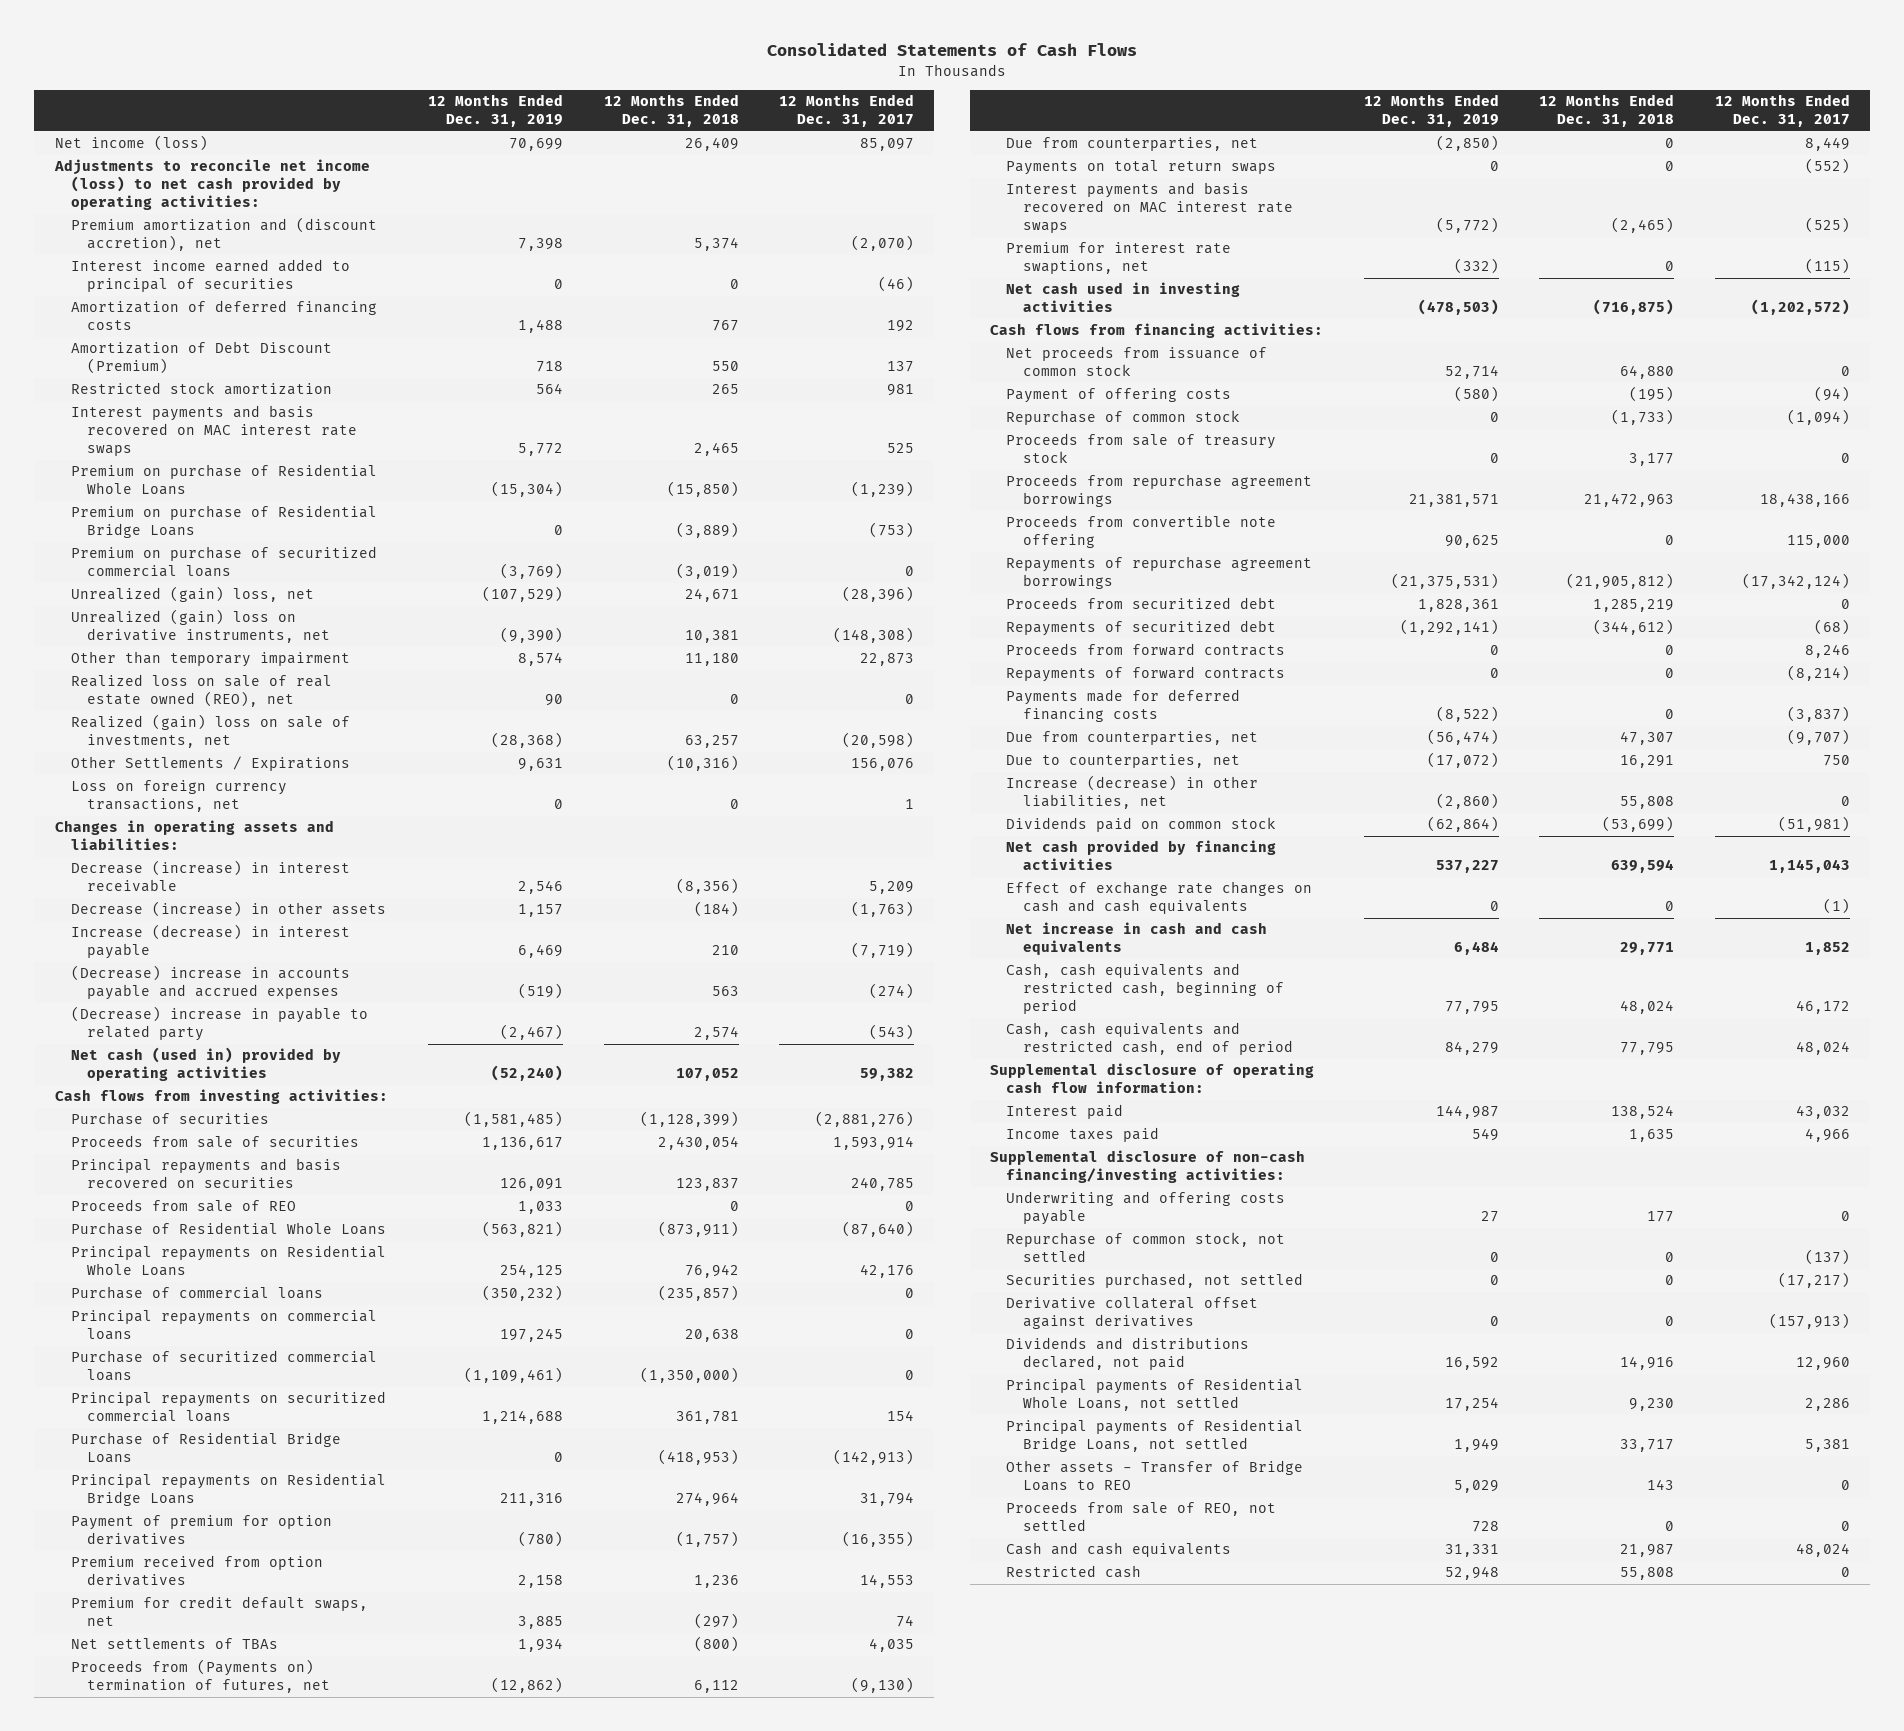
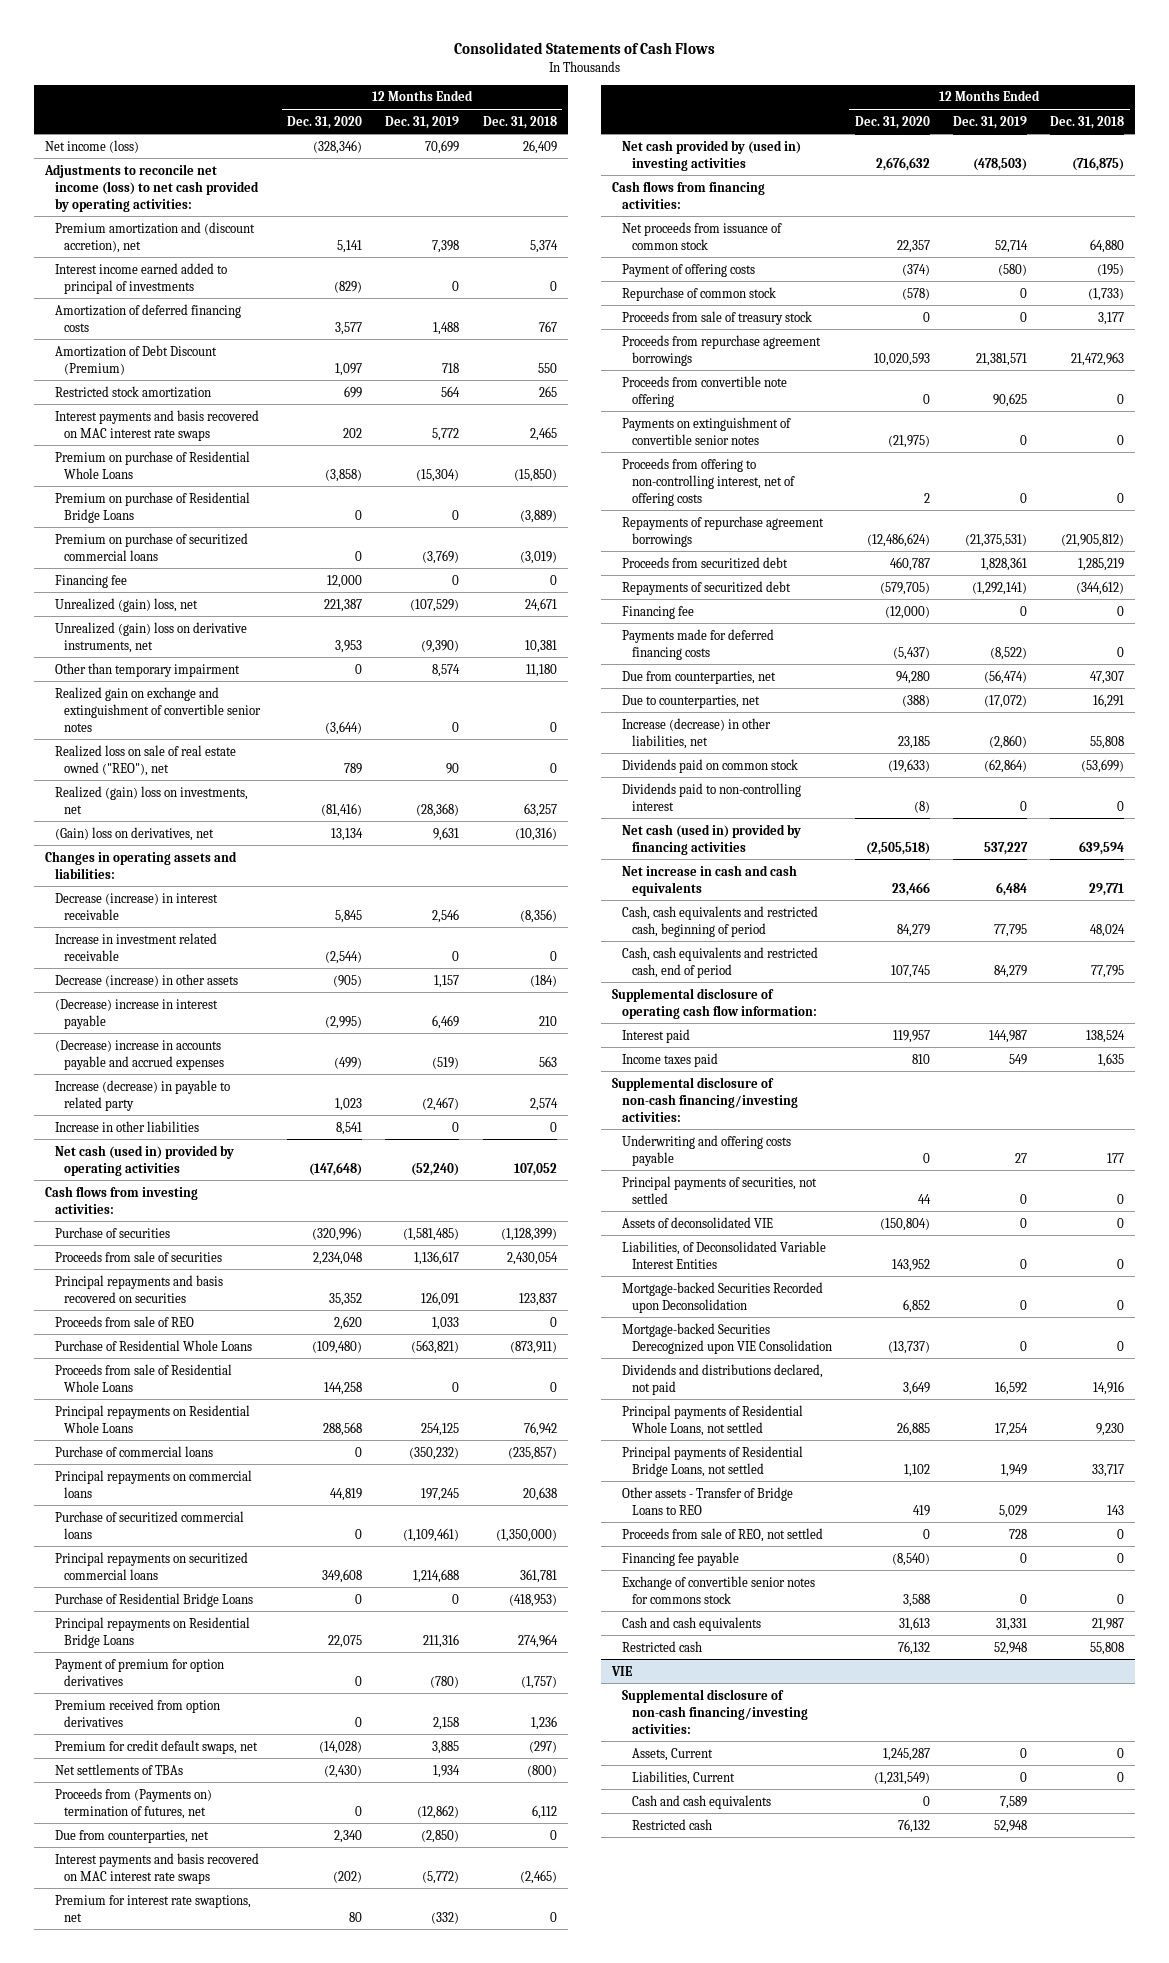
[779,94,915,128] 12 Months Ended Dec. 31, 2017 -> none
none -> [287,115,363,129] Dec. 31, 2020
[70,259,350,293] Interest income earned added to principal of securities -> [54,262,227,294] Interest income earned added to principal of investments
none -> [54,574,127,588] Financing fee
[70,780,287,813] Loss on foreign currency transactions, net -> none
none -> [54,686,262,732] Realized gain on exchange and extinguishment of convertible senior notes
[70,674,332,708] Realized loss on sale of real estate owned (REO), net -> [54,744,236,776] Realized loss on sale of real estate owned ("REO"), net
[70,714,350,749] Realized (gain) loss on sale of investments, net -> [54,785,248,814] Realized (gain) loss on investments, net
[70,756,350,772] Other Settlements / Expirations -> [54,826,214,841] (Gain) loss on derivatives, net
none -> [54,932,217,961] Increase in investment related receivable
[70,924,350,960] Increase (decrease) in interest payable -> [54,998,218,1029] (Decrease) increase in interest payable
[70,1006,368,1042] (Decrease) increase in payable to related party -> [54,1079,230,1111] Increase (decrease) in payable to related party
none -> [54,1120,199,1132] Increase in other liabilities
none -> [54,1363,232,1392] Proceeds from sale of Residential Whole Loans
[1006,160,1277,176] Payments on total return swaps -> none
[1006,282,1241,313] Net cash used in investing activities -> [622,139,802,171] Net cash provided by (used in) investing activities
none -> [622,416,792,445] Payments on extinguishment of convertible senior notes
none -> [622,457,795,506] Proceeds from offering to non-controlling interest, net of offering costs
[1006,643,1286,657] Proceeds from forward contracts -> none
[1006,666,1286,683] Repayments of forward contracts -> none
none -> [622,605,695,619] Financing fee
[1006,881,1313,915] Effect of exchange rate changes on cash and cash equivalents -> none
none -> [622,782,802,811] Dividends paid to non-controlling interest
[1006,840,1277,871] Net cash provided by financing activities -> [622,823,802,855] Net cash (used in) provided by financing activities
[1006,1273,1304,1289] Securities purchased, not settled -> none
[1006,1297,1259,1330] Derivative collateral offset against derivatives -> none
[1006,1232,1286,1263] Repurchase of common stock, not settled -> [622,1175,818,1204] Principal payments of securities, not settled
none -> [622,1216,774,1228] Assets of deconsolidated VIE
none -> [622,1240,827,1269] Liabilities, of Deconsolidated Variable Interest Entities
none -> [622,1281,824,1313] Mortgage-backed Securities Recorded upon Deconsolidation
none -> [622,1322,832,1354] Mortgage-backed Securities Derecognized upon VIE Consolidation
none -> [622,1551,740,1566] Financing fee payable
none -> [622,1575,816,1604] Exchange of convertible senior notes for commons stock
none -> [611,1665,633,1676] VIE
none -> [622,1688,808,1734] Supplemental disclosure of non-cash financing/investing activities:
none -> [631,1747,713,1761] Assets, Current
none -> [631,1770,735,1785] Liabilities, Current
none -> [631,1794,771,1809] Cash and cash equivalents
none -> [631,1818,712,1830] Restricted cash

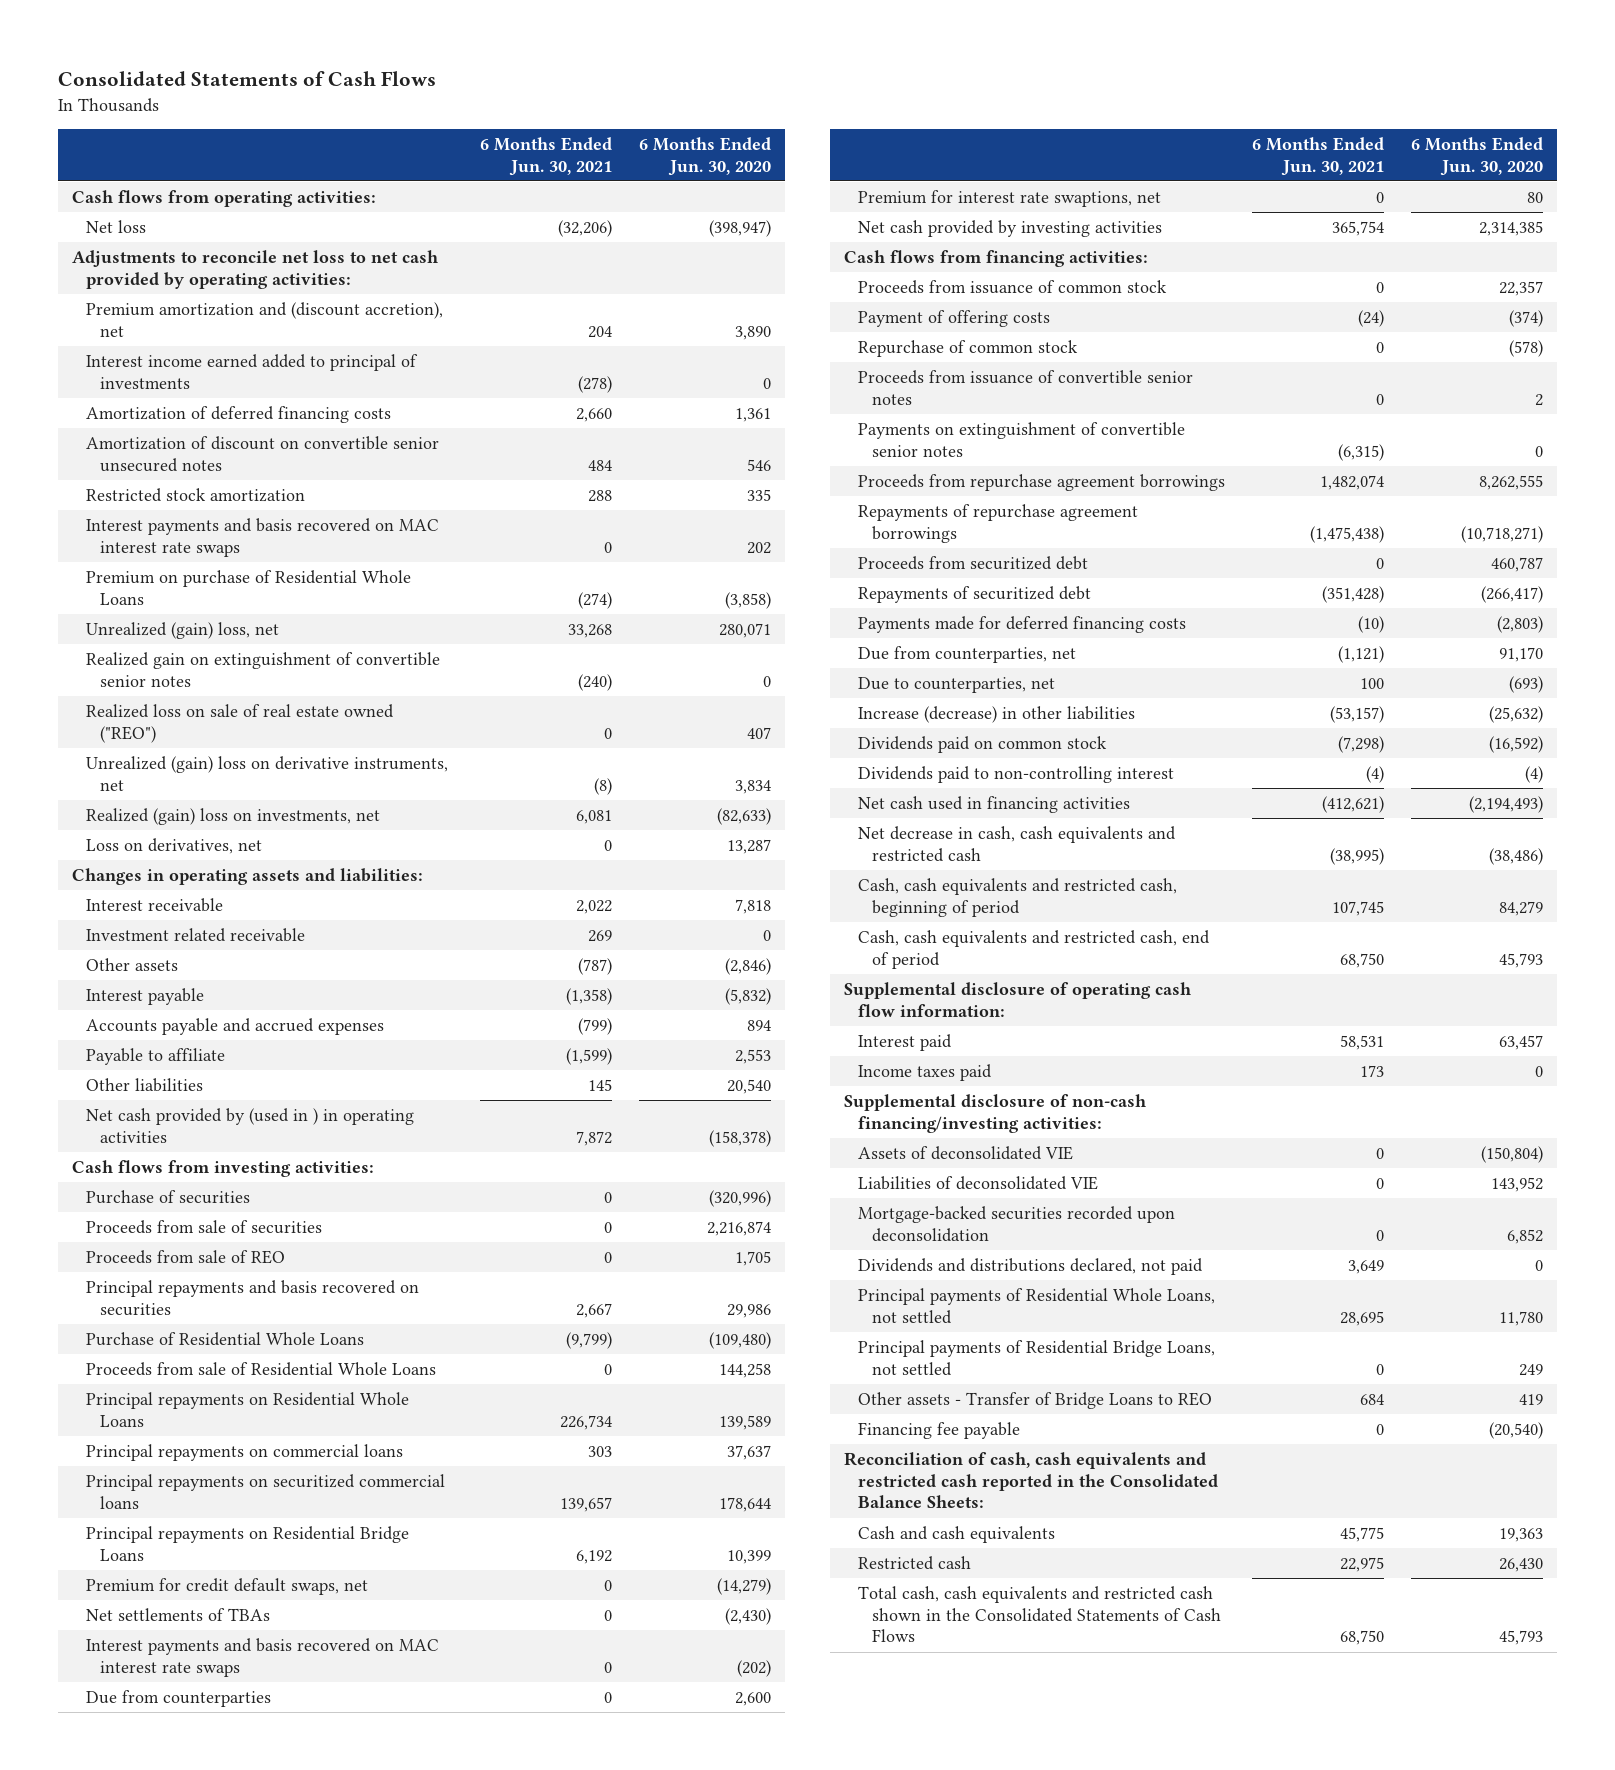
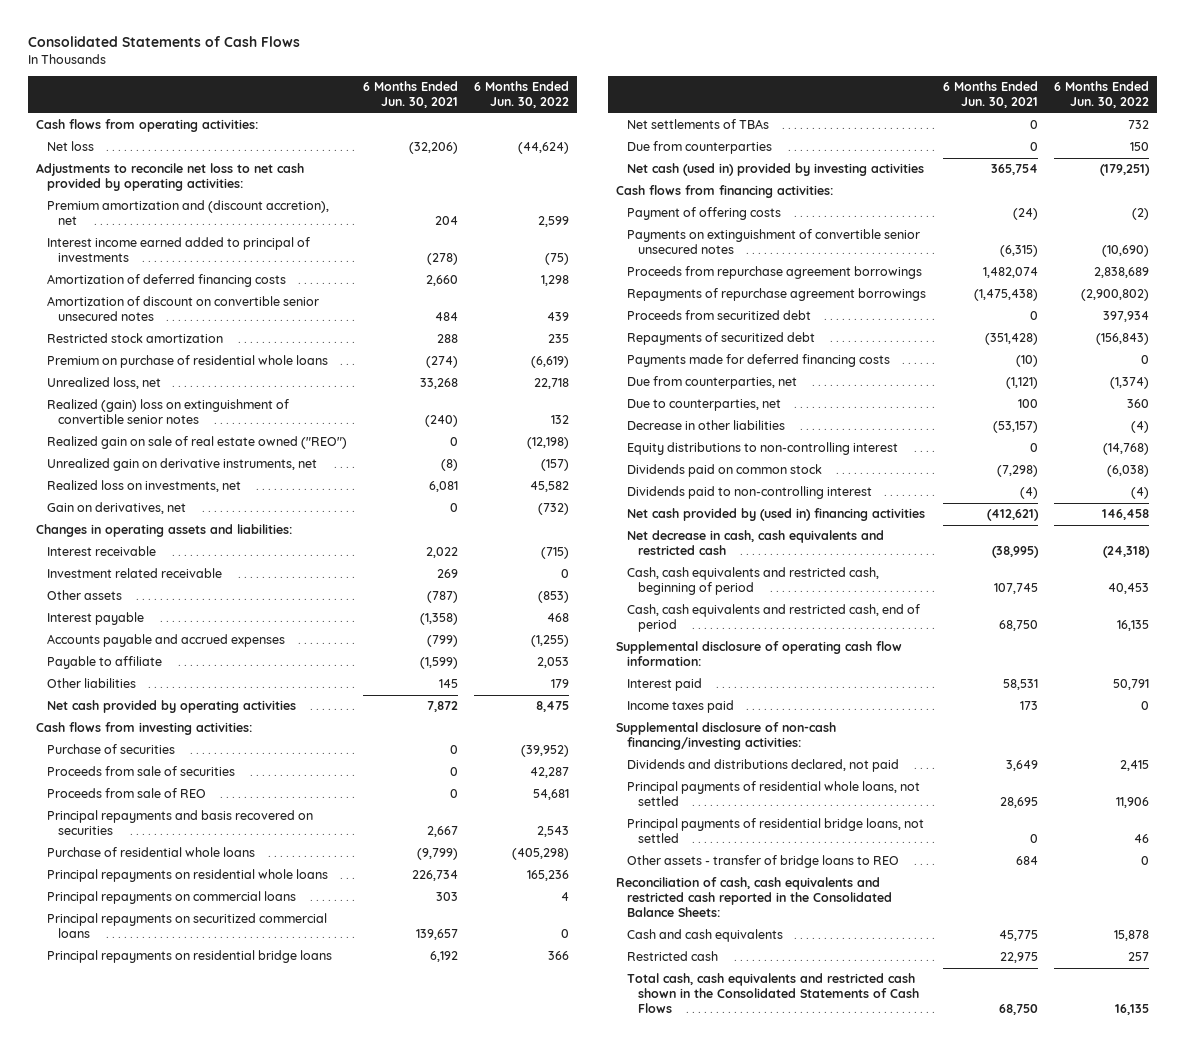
[639,136,772,176] 6 Months Ended Jun. 30, 2020 -> none
none -> [473,81,569,109] 6 Months Ended Jun. 30, 2022
[85,518,439,557] Interest payments and basis recovered on MAC interest rate swaps -> none
[85,570,411,605] Premium on purchase of Residential Whole Loans -> [47,355,329,369] Premium on purchase of residential whole loans
[85,622,279,640] Unrealized (gain) loss, net -> [47,377,162,390] Unrealized loss, net
[85,652,440,687] Realized gain on extinguishment of convertible senior notes -> [47,399,290,425] Realized (gain) loss on extinguishment of convertible senior notes
[85,704,394,743] Realized loss on sale of real estate owned ("REO") -> [47,436,348,450] Realized gain on sale of real estate owned ("REO")
[85,756,448,791] Unrealized (gain) loss on derivative instruments, net -> [47,458,318,472] Unrealized gain on derivative instruments, net
[85,808,380,826] Realized (gain) loss on investments, net -> [47,480,242,493] Realized loss on investments, net
[85,838,262,855] Loss on derivatives, net -> [47,502,187,515] Gain on derivatives, net
[85,1108,414,1143] Net cash provided by (used in ) in operating activities -> [47,700,297,714] Net cash provided by operating activities
[85,1362,436,1377] Proceeds from sale of Residential Whole Loans -> none
[85,1332,364,1347] Purchase of Residential Whole Loans -> [47,847,256,858] Purchase of residential whole loans
[85,1392,409,1427] Principal repayments on Residential Whole Loans -> [47,869,329,883] Principal repayments on residential whole loans
[85,1578,368,1596] Premium for credit default swaps, net -> none
[85,1526,409,1561] Principal repayments on Residential Bridge Loans -> [47,950,333,964] Principal repayments on residential bridge loans
[85,1638,439,1677] Interest payments and basis recovered on MAC interest rate swaps -> none
[857,190,1161,208] Premium for interest rate swaptions, net -> none
[857,220,1162,238] Net cash provided by investing activities -> [626,163,924,177] Net cash (used in) provided by investing activities
[857,280,1167,295] Proceeds from issuance of common stock -> none
[857,340,1078,358] Repurchase of common stock -> none
[857,370,1193,405] Proceeds from issuance of convertible senior notes -> none
[857,422,1185,457] Payments on extinguishment of convertible senior notes -> [626,229,920,255] Payments on extinguishment of convertible senior unsecured notes
[857,706,1135,724] Increase (decrease) in other liabilities -> [626,420,785,431] Decrease in other liabilities
none -> [626,442,898,456] Equity distributions to non-controlling interest
[857,796,1130,814] Net cash used in financing activities -> [626,508,925,522] Net cash provided by (used in) financing activities
[857,1146,1073,1161] Assets of deconsolidated VIE -> none
[857,1176,1098,1191] Liabilities of deconsolidated VIE -> none
[857,1206,1175,1242] Mortgage-backed securities recorded upon deconsolidation -> none
[857,1422,1020,1440] Financing fee payable -> none
[857,1288,1215,1324] Principal payments of Residential Whole Loans, not settled -> [626,781,920,807] Principal payments of residential whole loans, not settled
[857,1340,1215,1376] Principal payments of Residential Bridge Loans, not settled -> [626,818,924,844] Principal payments of residential bridge loans, not settled
[857,1392,1212,1410] Other assets - Transfer of Bridge Loans to REO -> [626,855,899,869] Other assets - transfer of bridge loans to REO

